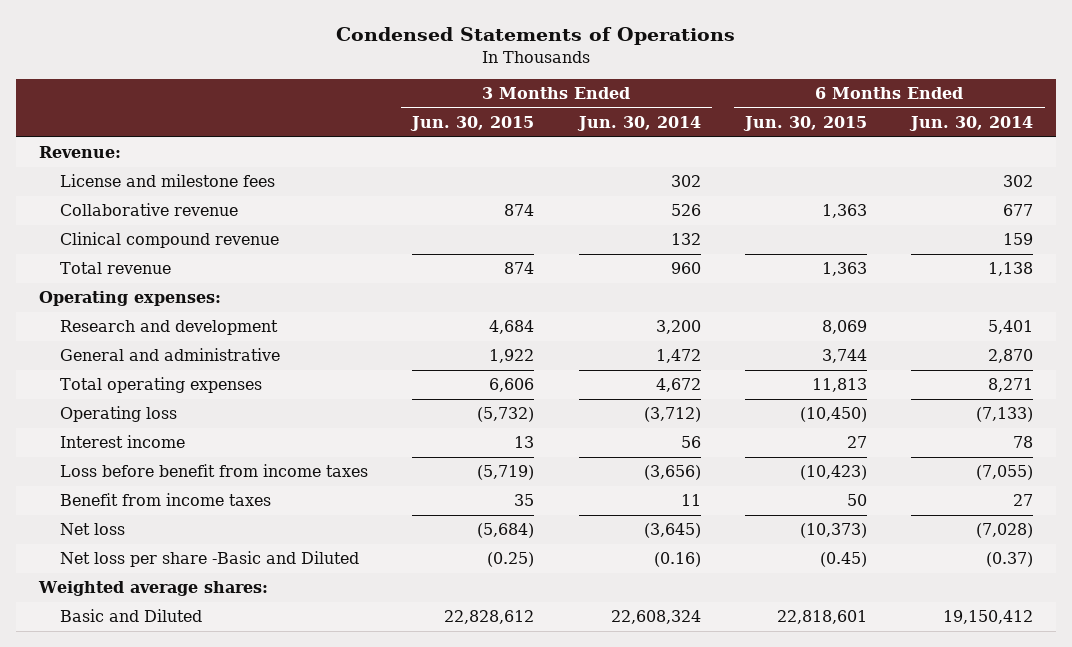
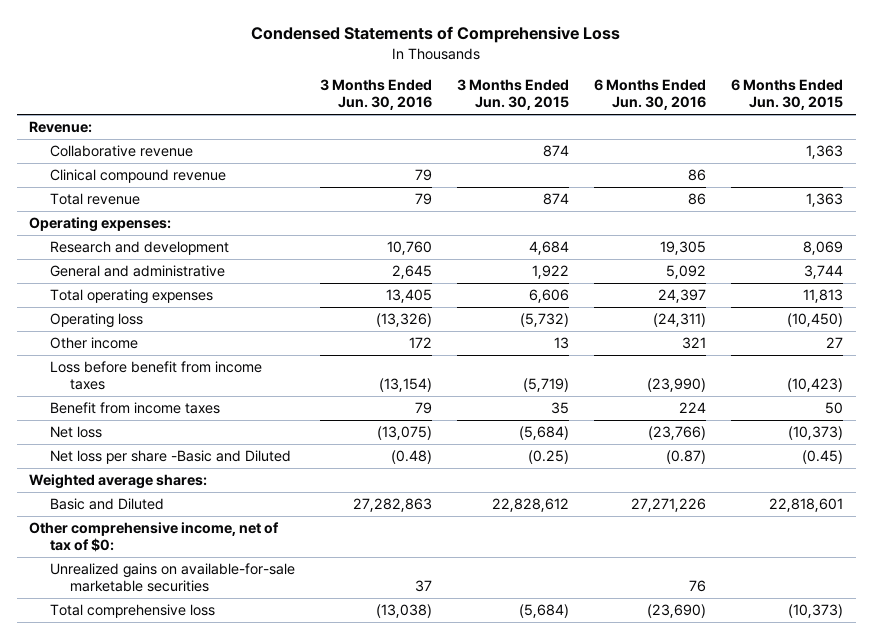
[336,27,736,46] Condensed Statements of Operations -> [251,26,621,44] Condensed Statements of Comprehensive Loss
[576,116,701,132] Jun. 30, 2014 -> none
[909,116,1034,132] Jun. 30, 2014 -> none
none -> [319,79,432,111] 3 Months Ended Jun. 30, 2016
none -> [594,79,707,111] 6 Months Ended Jun. 30, 2016
[59,174,275,188] License and milestone fees -> none
[59,435,185,449] Interest income -> [49,337,138,350] Other income
none -> [29,522,280,553] Other comprehensive income, net of tax of $0:
none -> [49,563,295,593] Unrealized gains on available-for-sale marketable securities
none -> [49,604,215,619] Total comprehensive loss

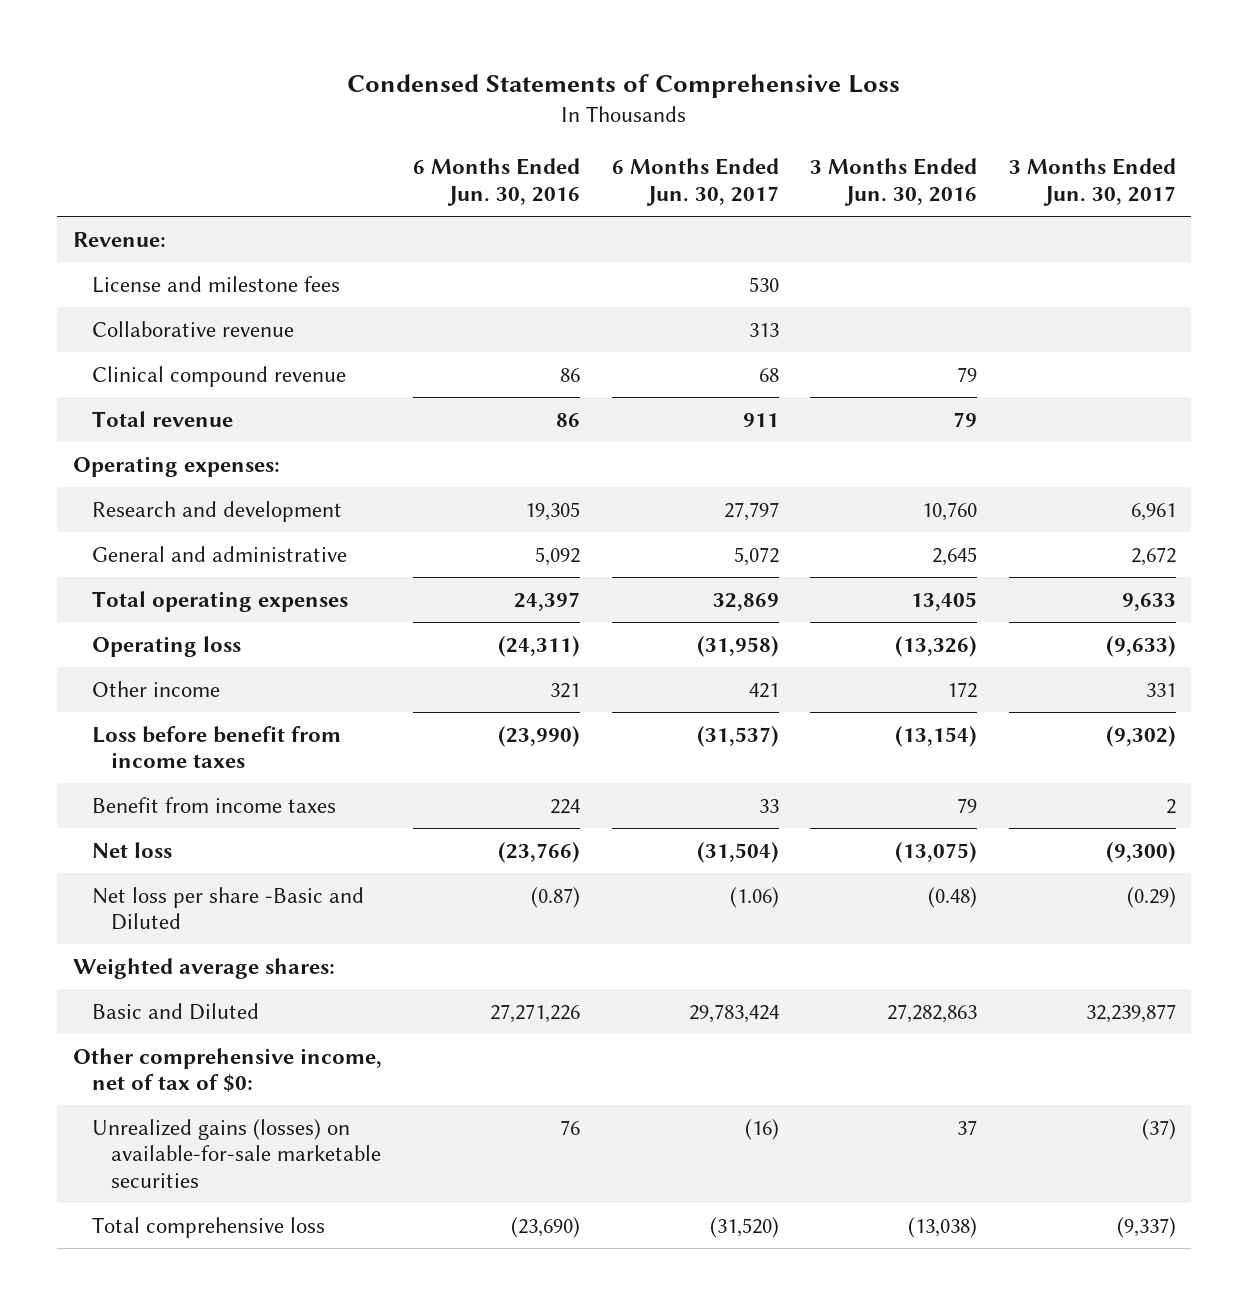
[457,79,570,111] 3 Months Ended Jun. 30, 2015 -> none
[731,79,844,111] 6 Months Ended Jun. 30, 2015 -> none
none -> [611,158,779,207] 6 Months Ended Jun. 30, 2017
none -> [1008,158,1176,207] 3 Months Ended Jun. 30, 2017
none -> [91,275,340,293] License and milestone fees
[49,563,295,593] Unrealized gains on available-for-sale marketable securities -> [91,1118,381,1189] Unrealized gains (losses) on available-for-sale marketable securities

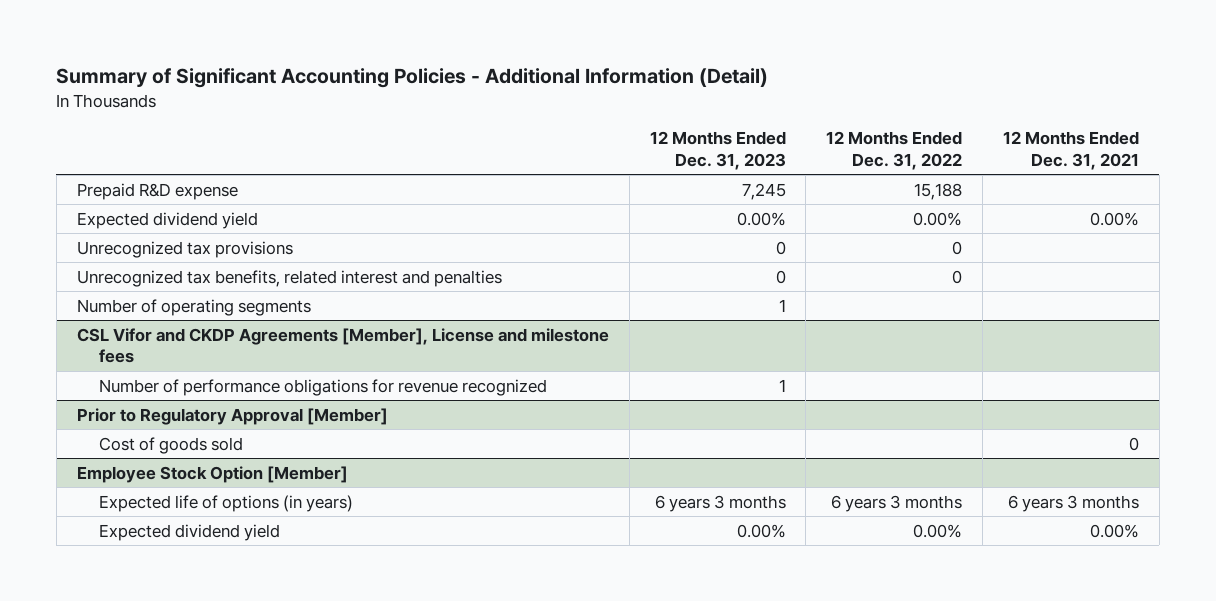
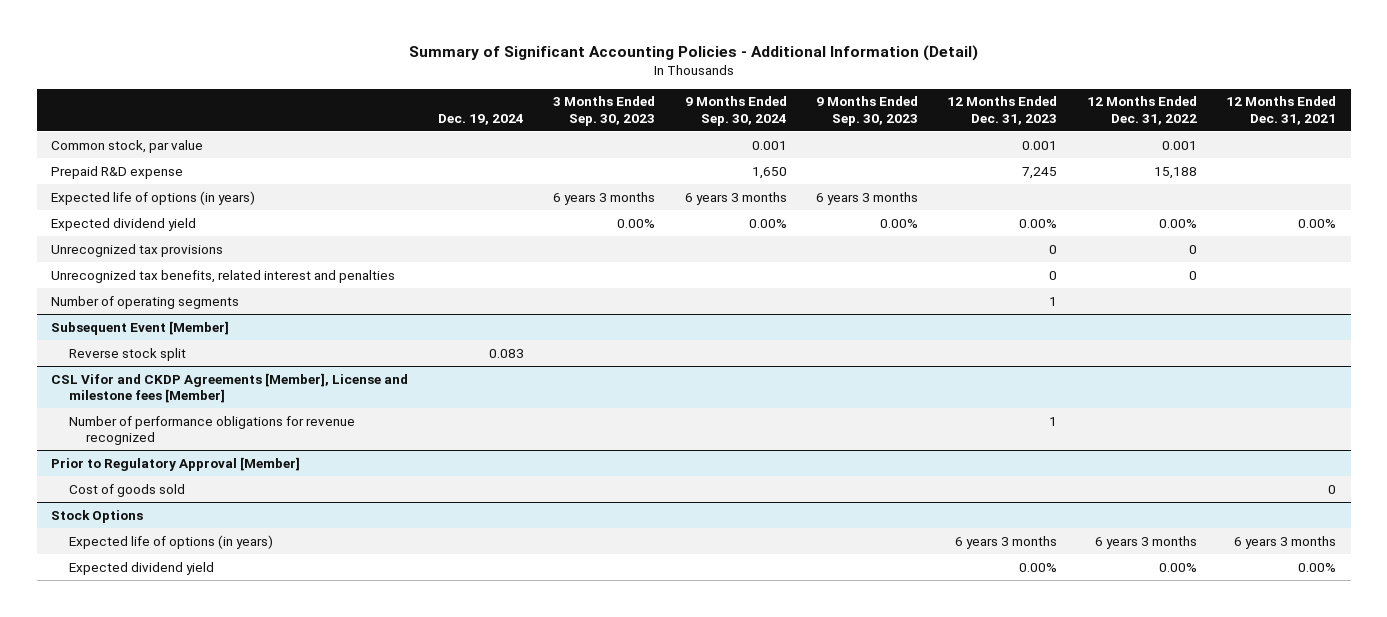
none -> [437,113,524,125] Dec. 19, 2024
none -> [553,96,656,126] 3 Months Ended Sep. 30, 2023
none -> [684,96,787,126] 9 Months Ended Sep. 30, 2024
none -> [815,96,918,126] 9 Months Ended Sep. 30, 2023
none -> [51,139,204,153] Common stock, par value
none -> [51,190,256,205] Expected life of options (in years)
none -> [51,320,230,335] Subsequent Event [Member]
none -> [68,347,186,361] Reverse stock split
[76,327,609,364] CSL Vifor and CKDP Agreements [Member], License and milestone fees -> [51,372,409,404] CSL Vifor and CKDP Agreements [Member], License and milestone fees [Member]
[76,465,348,483] Employee Stock Option [Member] -> [51,509,144,523] Stock Options

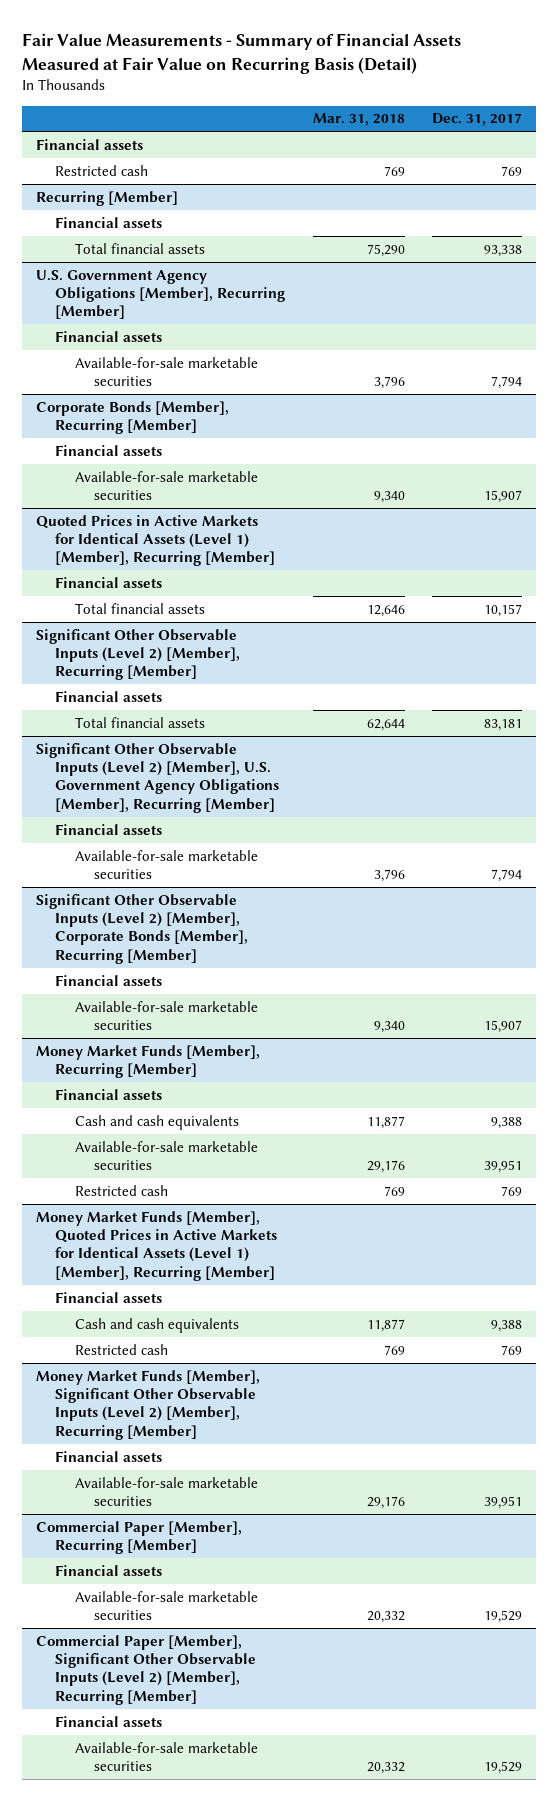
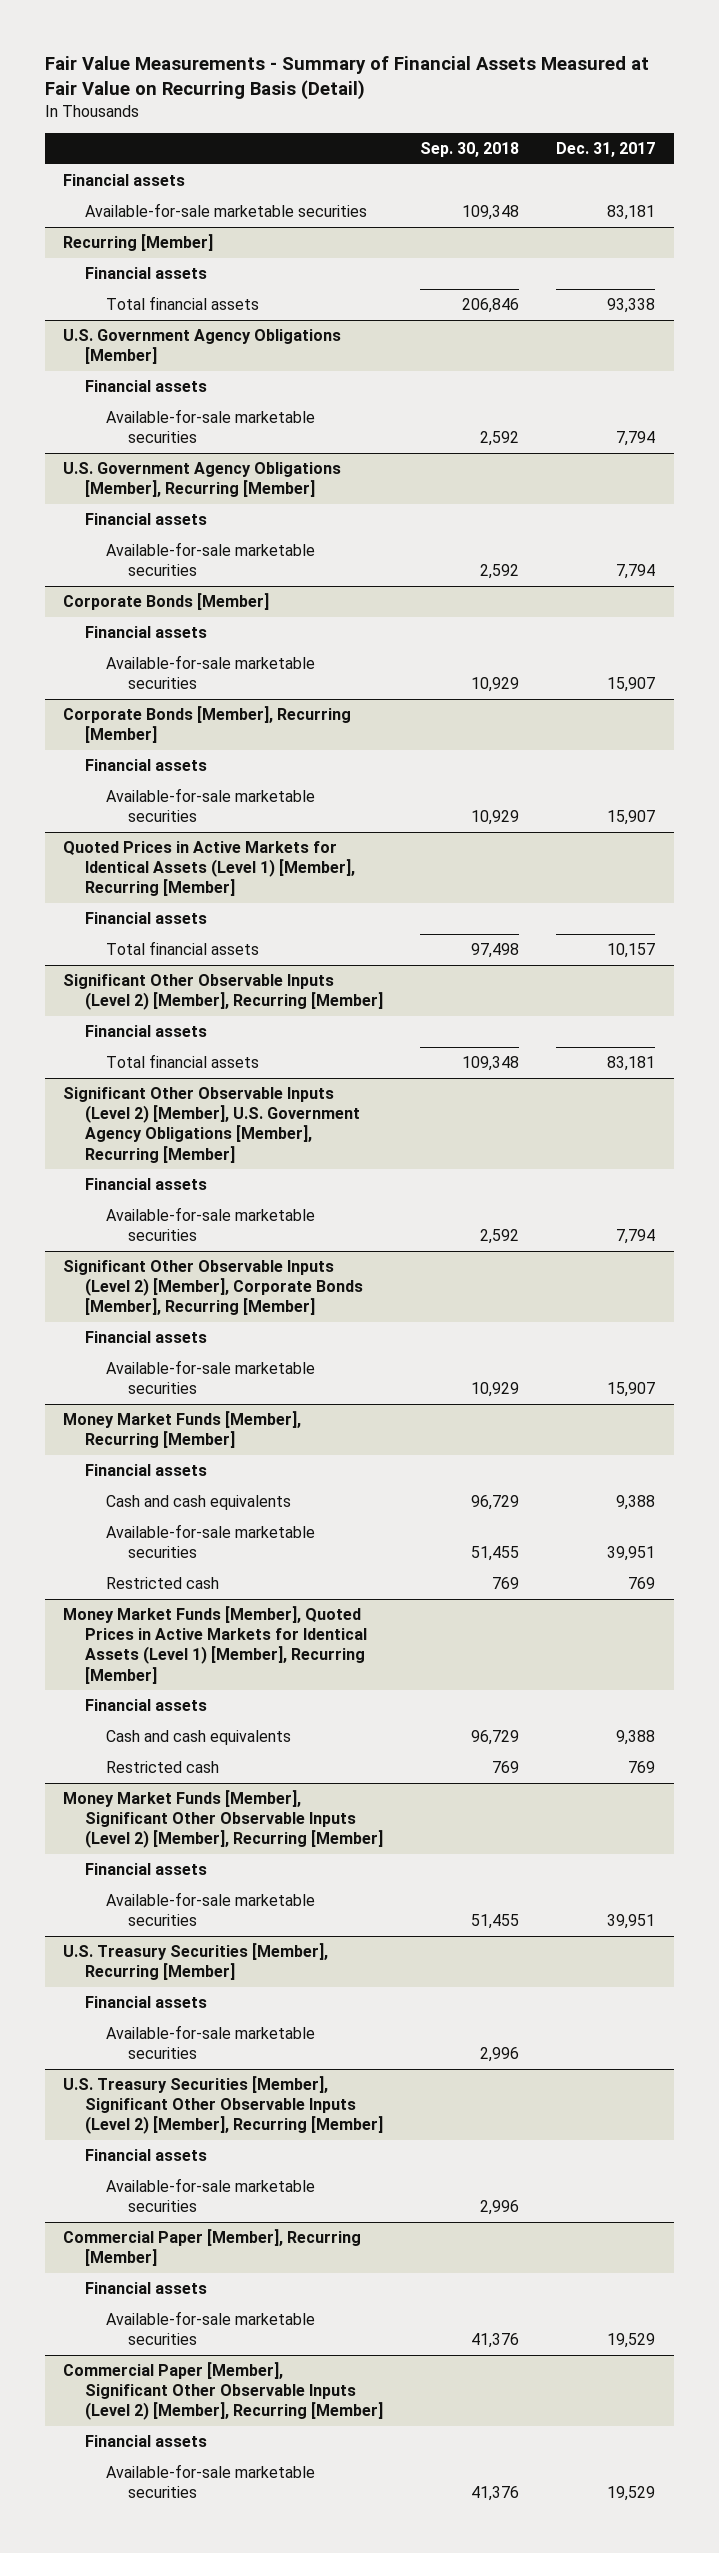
[312,113,405,127] Mar. 31, 2018 -> none
none -> [420,142,520,158] Sep. 30, 2018
[55,164,149,176] Restricted cash -> none
none -> [84,203,367,218] Available-for-sale marketable securities
none -> [63,329,342,365] U.S. Government Agency Obligations [Member]
none -> [84,380,207,393] Financial assets
none -> [106,409,316,444] Available-for-sale marketable securities
none -> [63,593,270,611] Corporate Bonds [Member]
none -> [84,626,207,639] Financial assets
none -> [106,655,316,690] Available-for-sale marketable securities
none -> [63,1943,329,1981] U.S. Treasury Securities [Member], Recurring [Member]
none -> [84,1996,207,2009] Financial assets
none -> [106,2025,316,2060] Available-for-sale marketable securities
none -> [63,2076,383,2135] U.S. Treasury Securities [Member], Significant Other Observable Inputs (Level 2) [Member], Recurring [Member]
none -> [84,2149,207,2162] Financial assets
none -> [106,2178,316,2213] Available-for-sale marketable securities

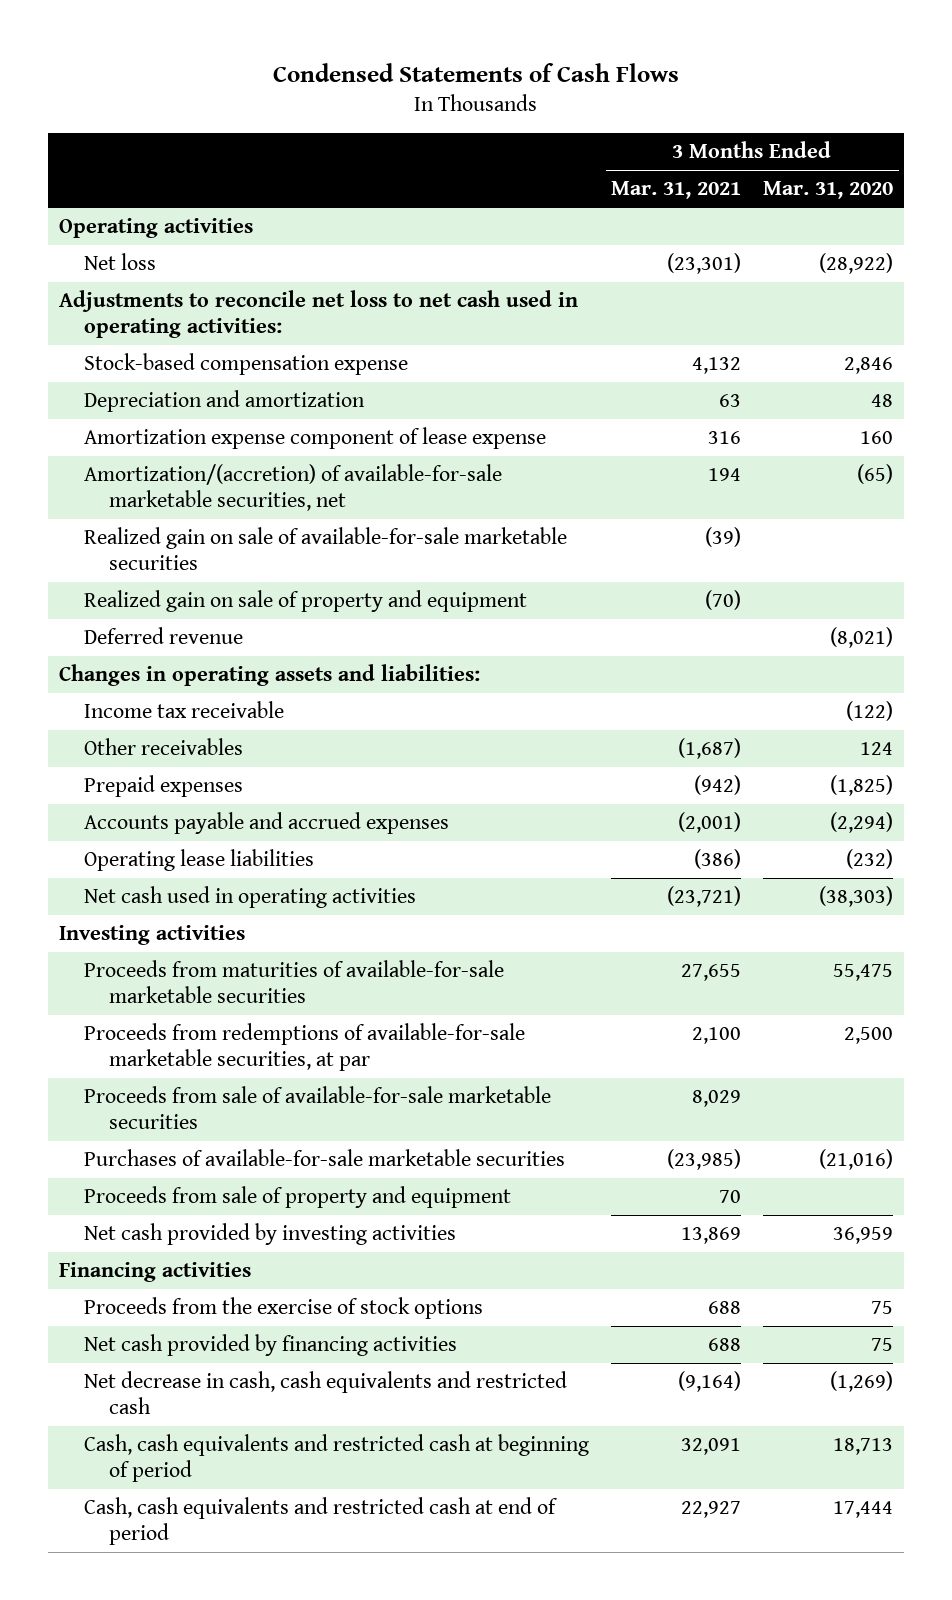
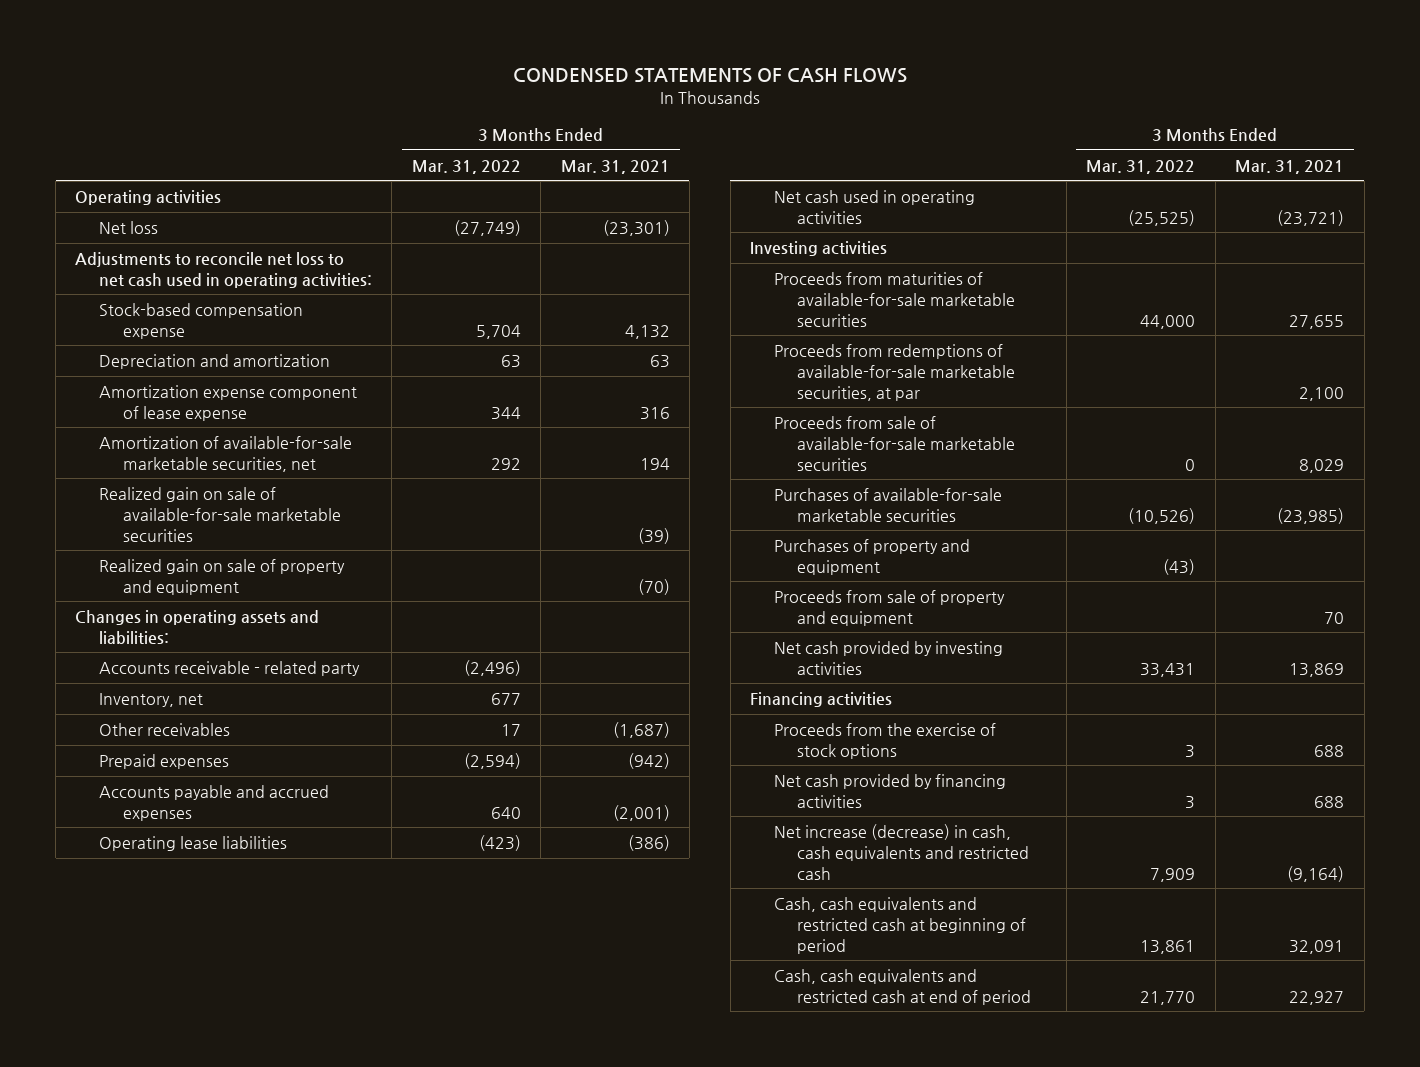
[272,62,679,82] Condensed Statements of Cash Flows -> [512,67,907,83] CONDENSED STATEMENTS OF CASH FLOWS
[763,181,894,200] Mar. 31, 2020 -> none
none -> [411,159,521,174] Mar. 31, 2022
[83,464,502,511] Amortization/(accretion) of available-for-sale marketable securities, net -> [99,436,353,472] Amortization of available-for-sale marketable securities, net
[83,627,243,645] Deferred revenue -> none
[83,701,284,719] Income tax receivable -> none
none -> [99,661,361,677] Accounts receivable - related party
none -> [99,693,204,708] Inventory, net
none -> [773,539,970,575] Purchases of property and equipment
[83,1371,567,1414] Net decrease in cash, cash equivalents and restricted cash -> [773,824,1030,880] Net increase (decrease) in cash, cash equivalents and restricted cash

